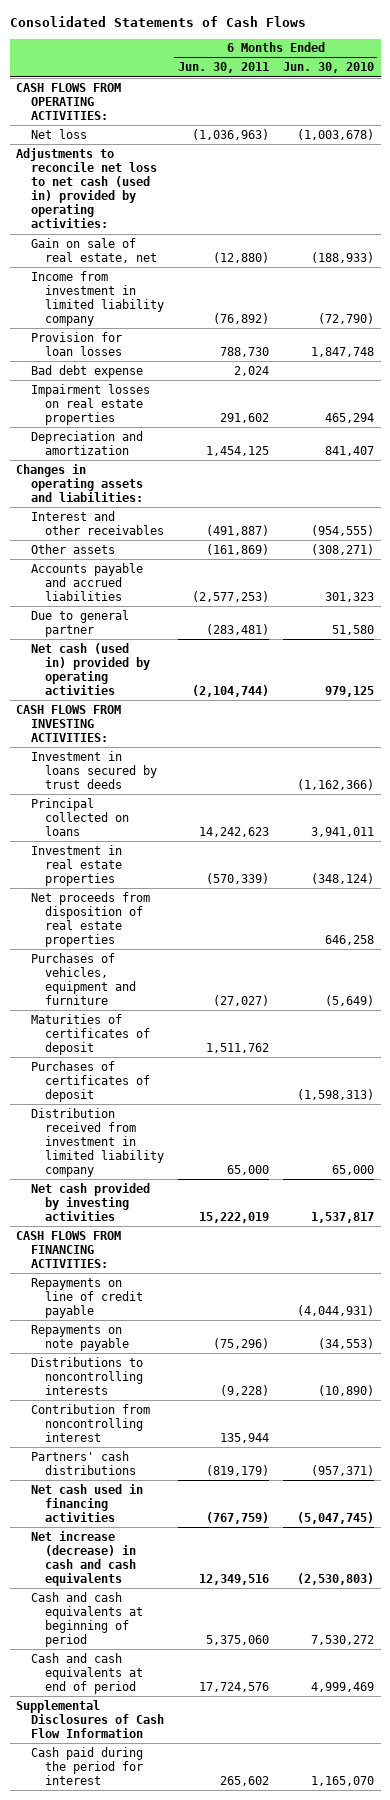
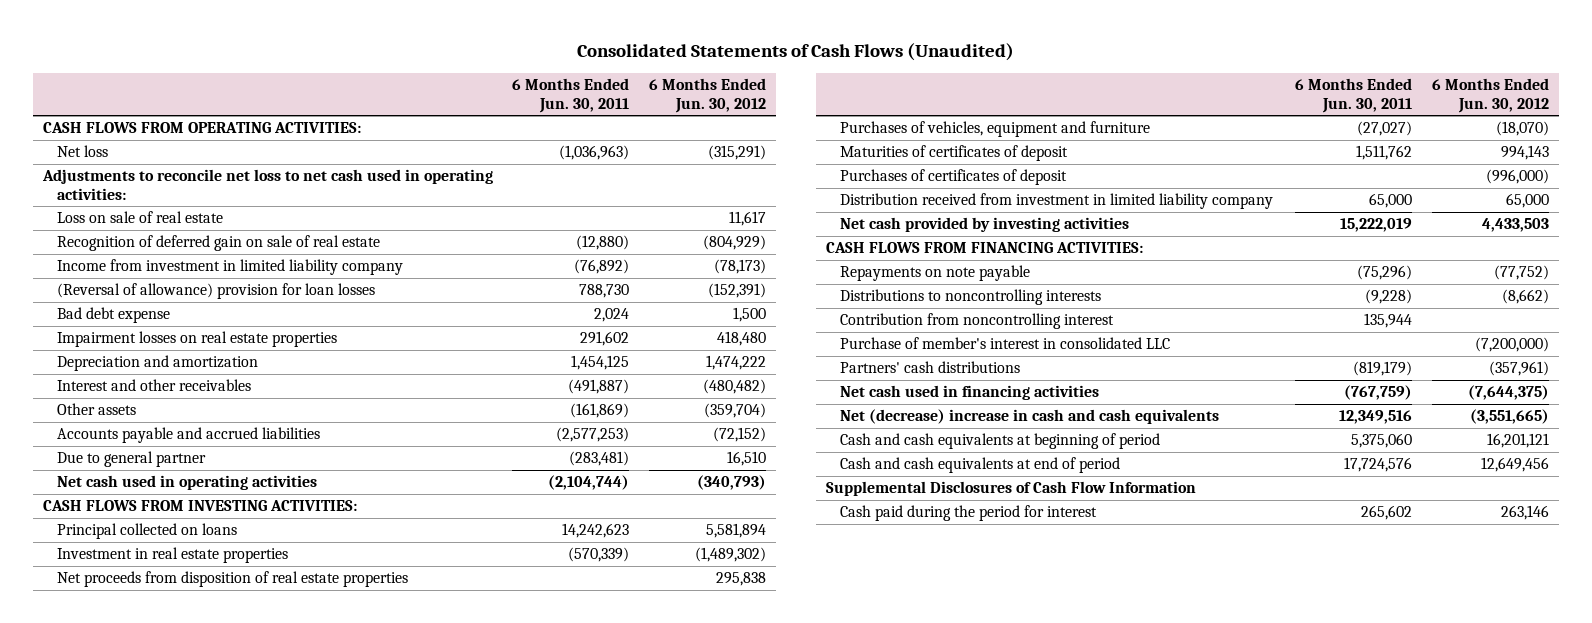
[9,16,306,28] Consolidated Statements of Cash Flows -> [576,43,1014,62] Consolidated Statements of Cash Flows (Unaudited)
[282,62,374,74] Jun. 30, 2010 -> none
none -> [649,78,767,113] 6 Months Ended Jun. 30, 2012
[16,147,157,229] Adjustments to reconcile net loss to net cash (used in) provided by operating activities: -> [41,169,493,200] Adjustments to reconcile net loss to net cash used in operating activities:
none -> [57,211,224,224] Loss on sale of real estate
[30,237,158,263] Gain on sale of real estate, net -> [57,235,381,252] Recognition of deferred gain on sale of real estate
[30,331,123,356] Provision for loan losses -> [57,283,376,300] (Reversal of allowance) provision for loan losses
[16,463,143,502] Changes in operating assets and liabilities: -> none
[30,642,151,696] Net cash (used in) provided by operating activities -> [57,475,318,491] Net cash used in operating activities
[30,750,158,789] Investment in loans secured by trust deeds -> none
[30,1277,144,1318] Repayments on line of credit payable -> none
none -> [840,337,1171,350] Purchase of member's interest in consolidated LLC
[30,1530,137,1587] Net increase (decrease) in cash and cash equivalents -> [840,409,1220,425] Net (decrease) increase in cash and cash equivalents

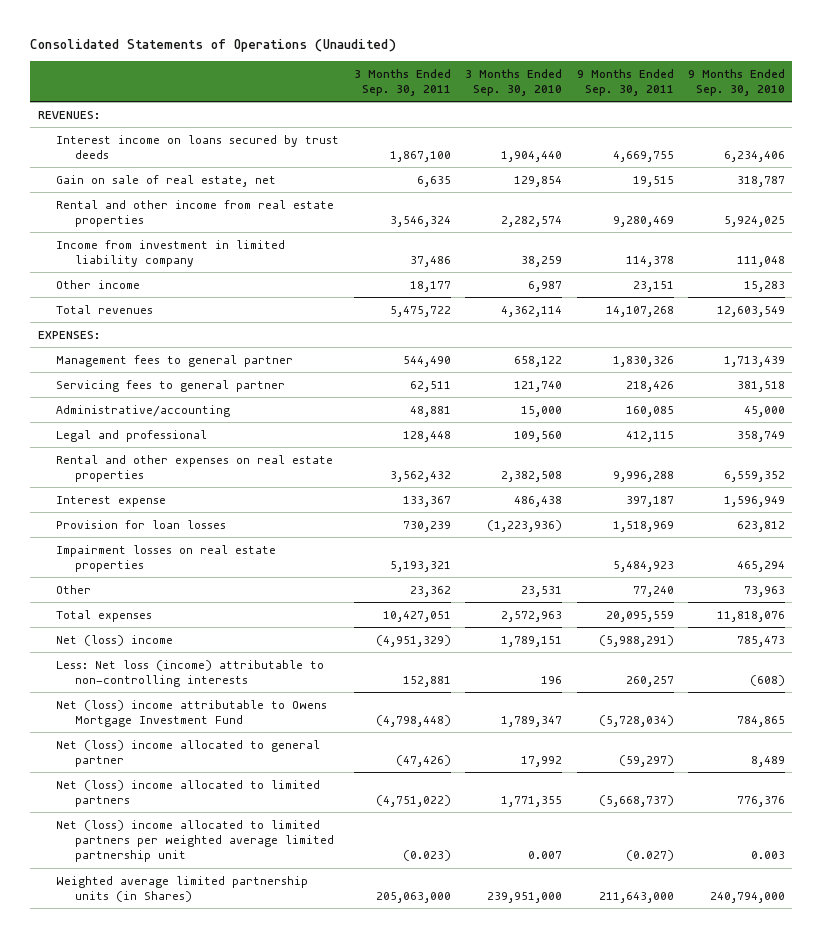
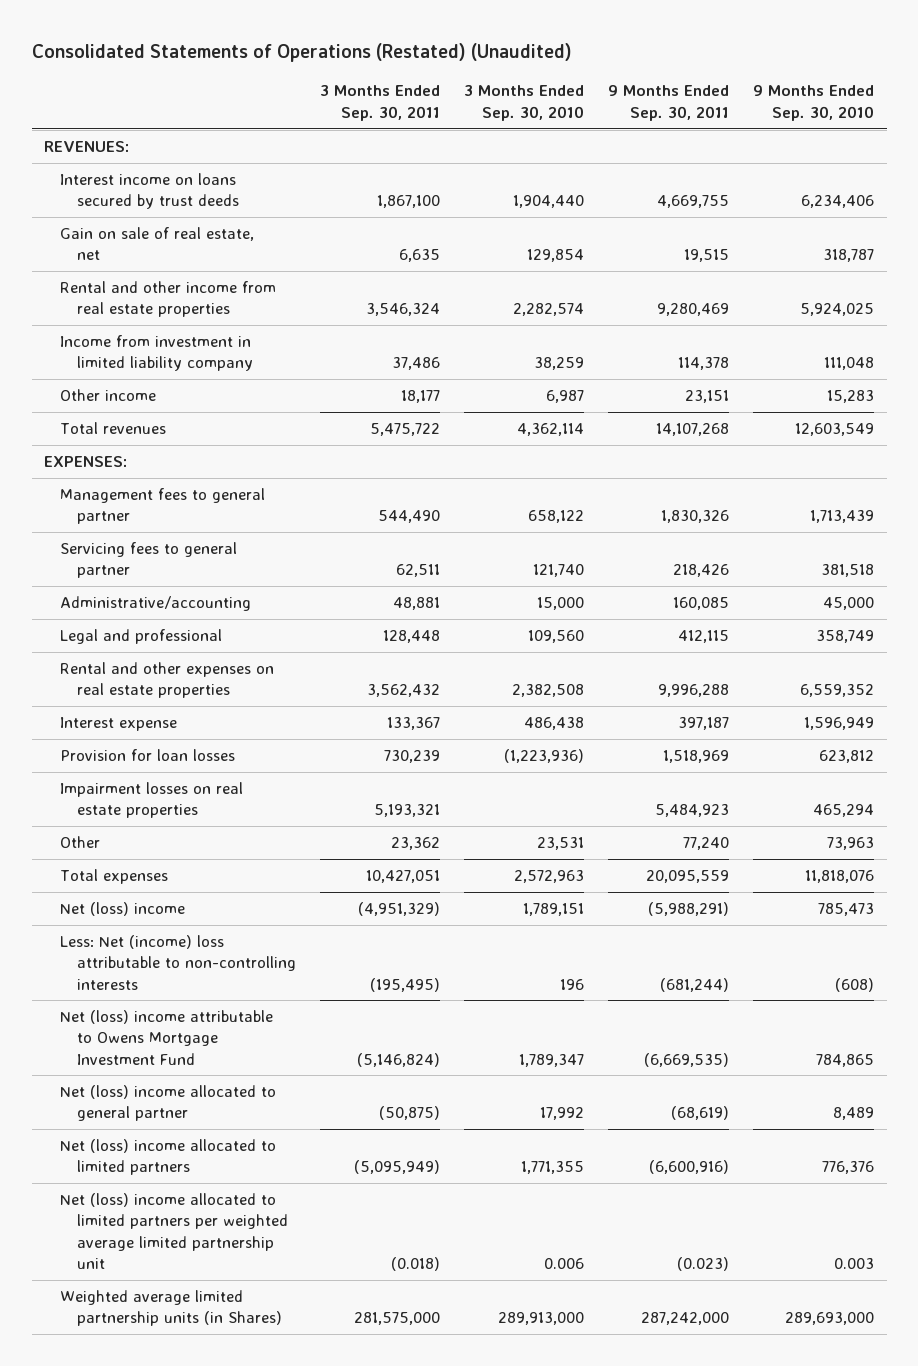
[30,39,397,53] Consolidated Statements of Operations (Unaudited) -> [31,42,572,62] Consolidated Statements of Operations (Restated) (Unaudited)
[56,659,325,687] Less: Net loss (income) attributable to non-controlling interests -> [60,934,296,990] Less: Net (income) loss attributable to non-controlling interests
[402,675,451,687] 152,881 -> [369,977,440,992] (195,495)
[625,675,674,687] 260,257 -> [660,977,730,992] (681,244)
[375,714,451,727] (4,798,448) -> [356,1052,440,1067] (5,146,824)
[598,714,674,727] (5,728,034) -> [644,1052,730,1067] (6,669,535)
[395,754,451,767] (47,426) -> [378,1106,440,1121] (50,875)
[618,754,674,767] (59,297) -> [671,1106,730,1121] (68,619)
[375,794,451,807] (4,751,022) -> [353,1160,440,1175] (5,095,949)
[598,794,674,807] (5,668,737) -> [649,1160,730,1175] (6,600,916)
[402,850,451,862] (0.023) -> [390,1257,440,1272] (0.018)
[528,851,563,860] 0.007 -> [544,1258,585,1270] 0.006
[625,850,674,862] (0.027) -> [677,1257,730,1272] (0.023)
[375,891,451,903] 205,063,000 -> [353,1312,440,1326] 281,575,000
[487,891,563,903] 239,951,000 -> [498,1312,585,1326] 289,913,000
[598,891,674,903] 211,643,000 -> [641,1312,730,1326] 287,242,000
[710,891,786,903] 240,794,000 -> [785,1312,875,1326] 289,693,000

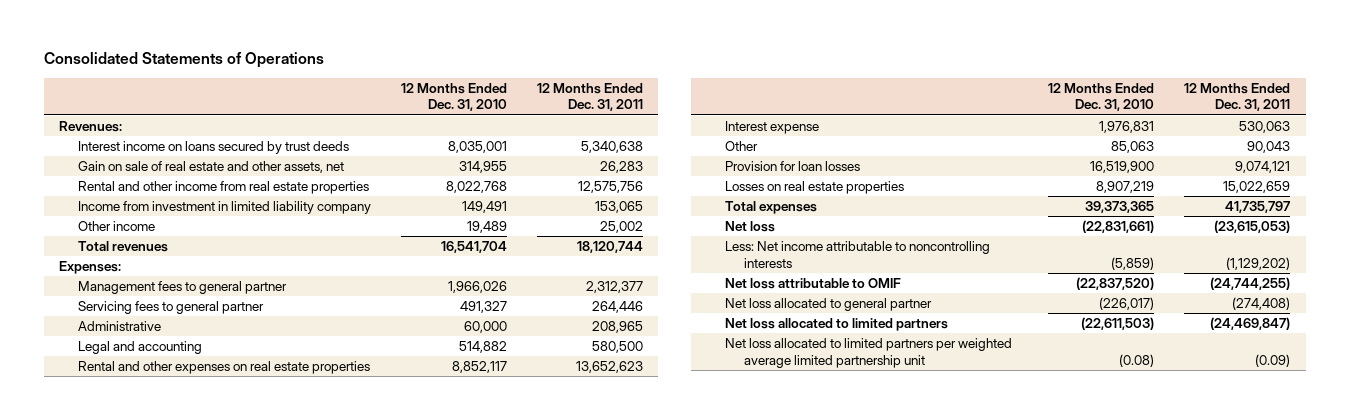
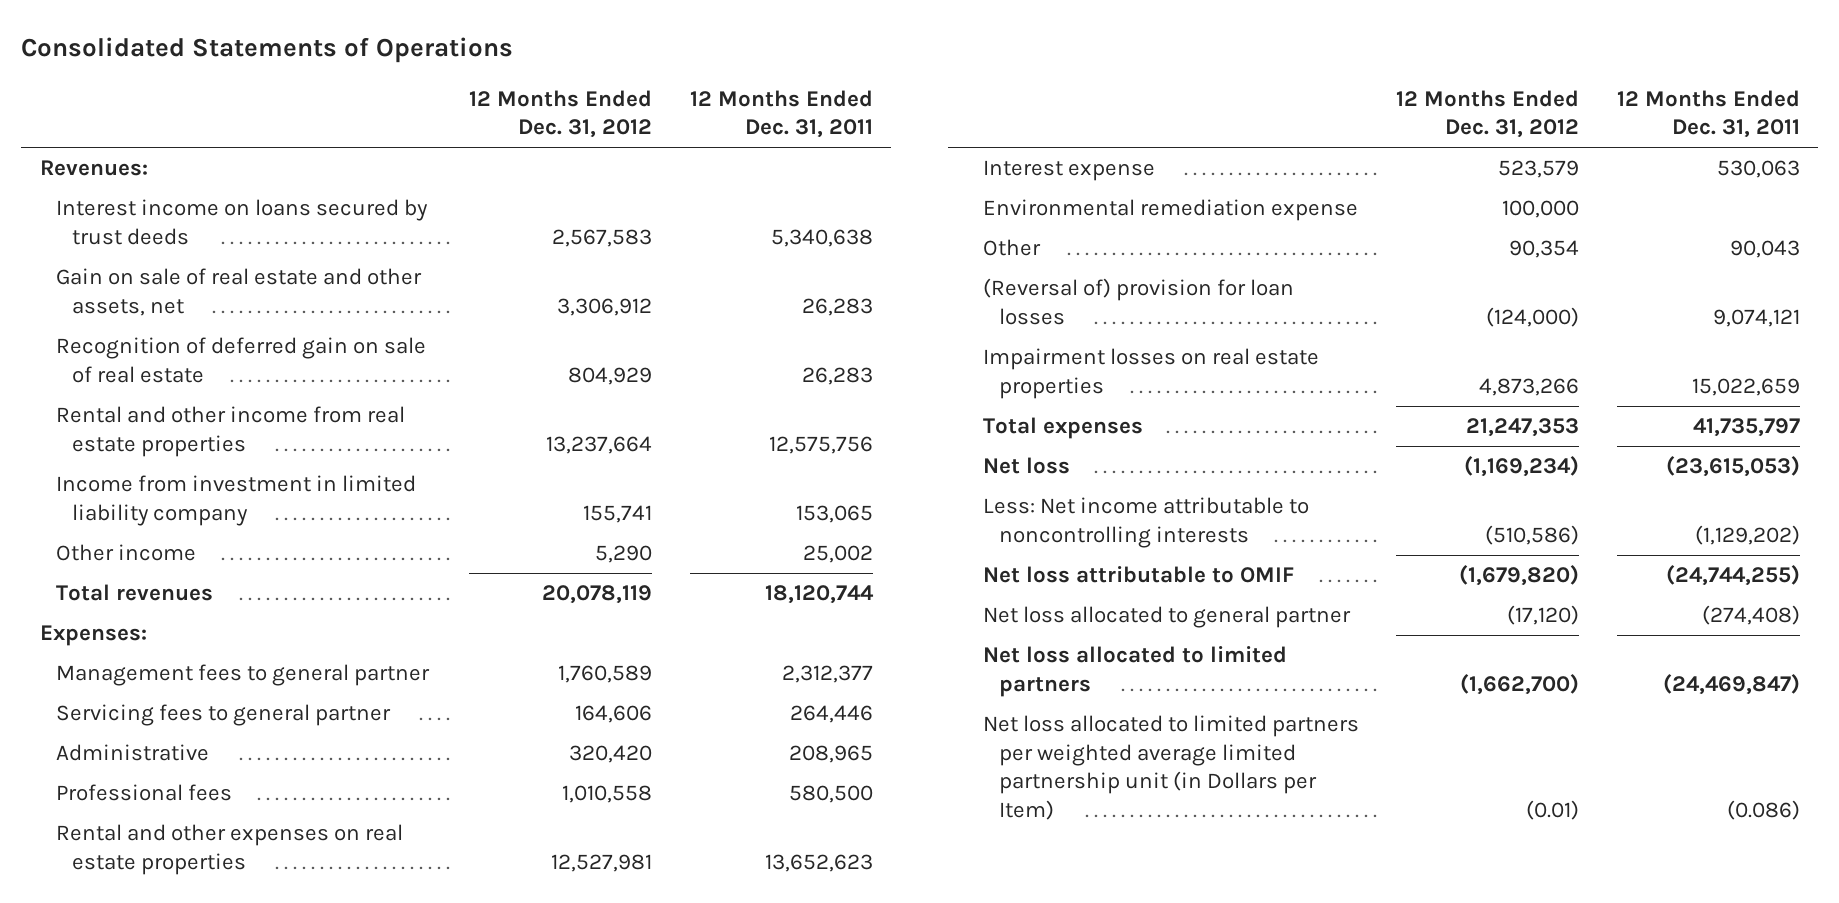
[400,82,507,112] 12 Months Ended Dec. 31, 2010 -> none
none -> [469,89,653,139] 12 Months Ended Dec. 31, 2012
none -> [55,337,426,383] Recognition of deferred gain on sale of real estate
[77,340,202,354] Legal and accounting -> [55,784,232,802] Professional fees
none -> [982,199,1358,222] Environmental remediation expense
[725,160,861,171] Provision for loan losses -> [982,278,1294,325] (Reversal of) provision for loan losses
[725,180,905,194] Losses on real estate properties -> [982,348,1319,399] Impairment losses on real estate properties
[725,337,1013,368] Net loss allocated to limited partners per weighted average limited partnership unit -> [982,715,1359,820] Net loss allocated to limited partners per weighted average limited partnership unit (in Dollars per Item)
[1255,353,1291,367] (0.09) -> [1726,799,1800,820] (0.086)

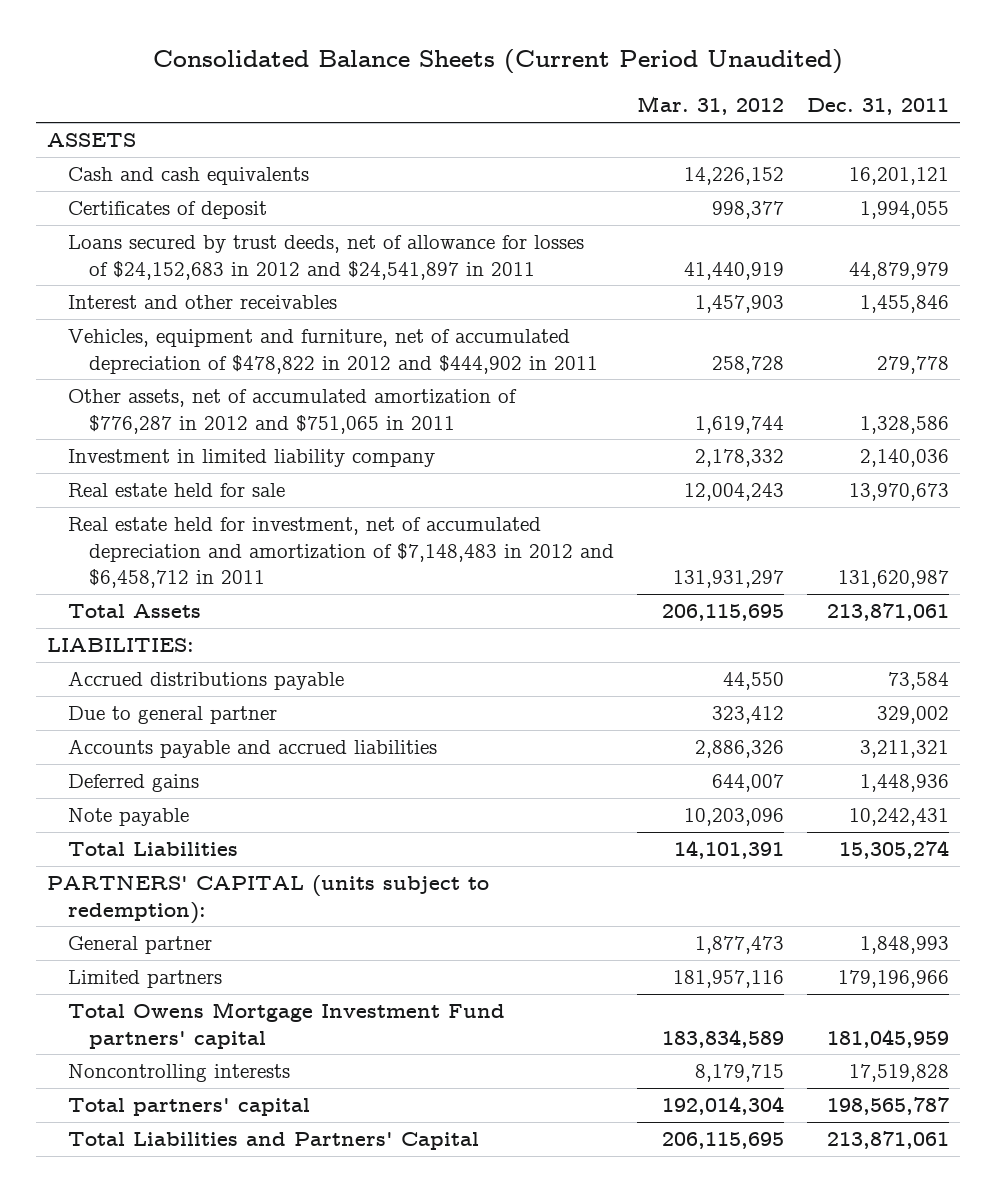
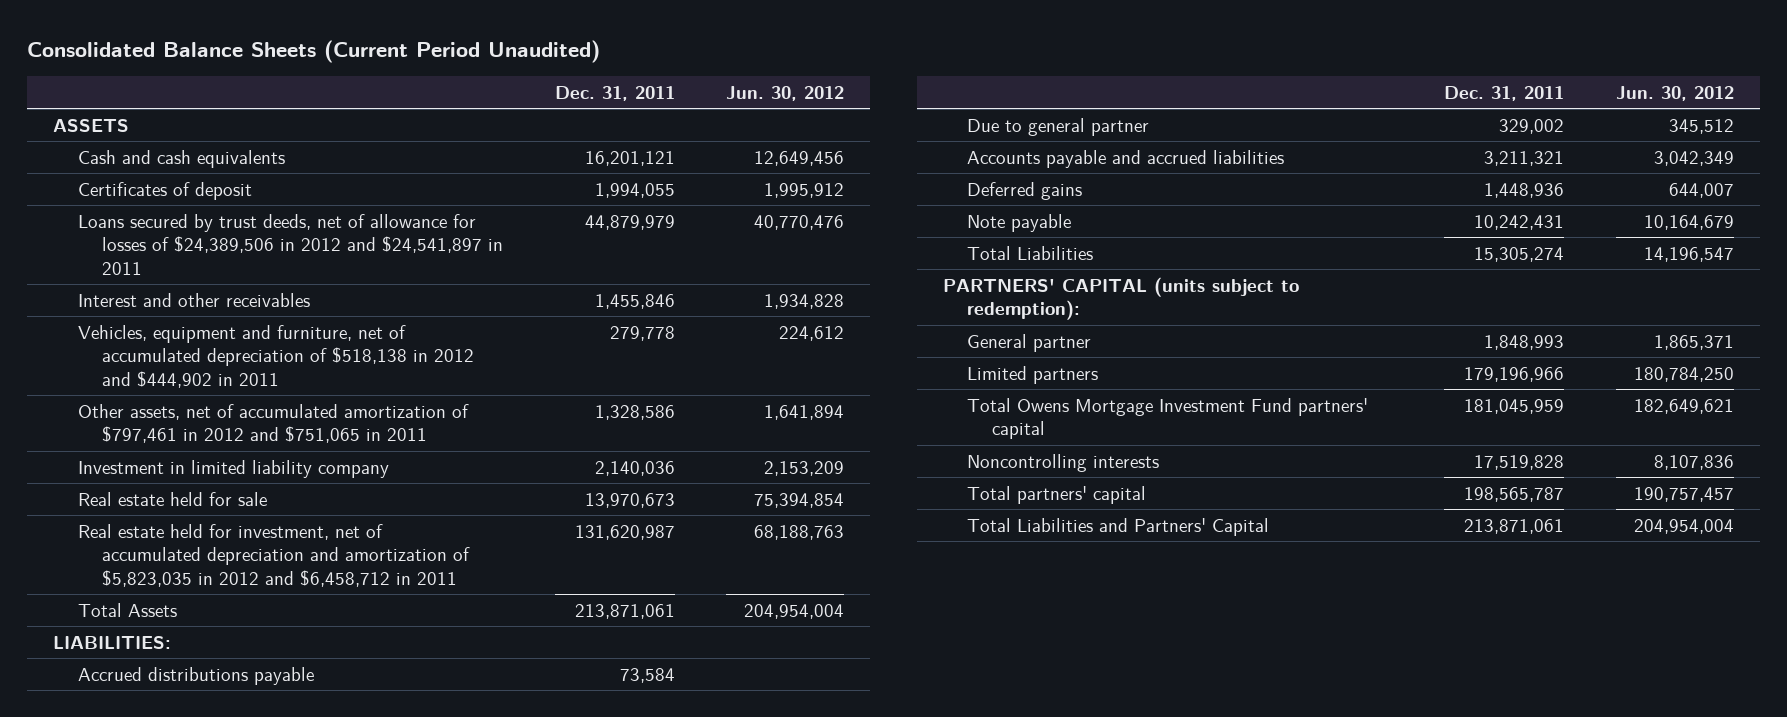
[636,96,784,116] Mar. 31, 2012 -> none
none -> [726,85,845,101] Jun. 30, 2012
[67,235,584,280] Loans secured by trust deeds, net of allowance for losses of $24,152,683 in 2012 and $24,541,897 in 2011 -> [77,213,504,275] Loans secured by trust deeds, net of allowance for losses of $24,389,506 in 2012 and $24,541,897 in 2011
[67,329,598,374] Vehicles, equipment and furniture, net of accumulated depreciation of $478,822 in 2012 and $444,902 in 2011 -> [77,324,475,388] Vehicles, equipment and furniture, net of accumulated depreciation of $518,138 in 2012 and $444,902 in 2011
[67,389,517,434] Other assets, net of accumulated amortization of $776,287 in 2012 and $751,065 in 2011 -> [77,403,469,444] Other assets, net of accumulated amortization of $797,461 in 2012 and $751,065 in 2011
[67,517,614,588] Real estate held for investment, net of accumulated depreciation and amortization of $7,148,483 in 2012 and $6,458,712 in 2011 -> [77,523,471,587] Real estate held for investment, net of accumulated depreciation and amortization of $5,823,035 in 2012 and $6,458,712 in 2011

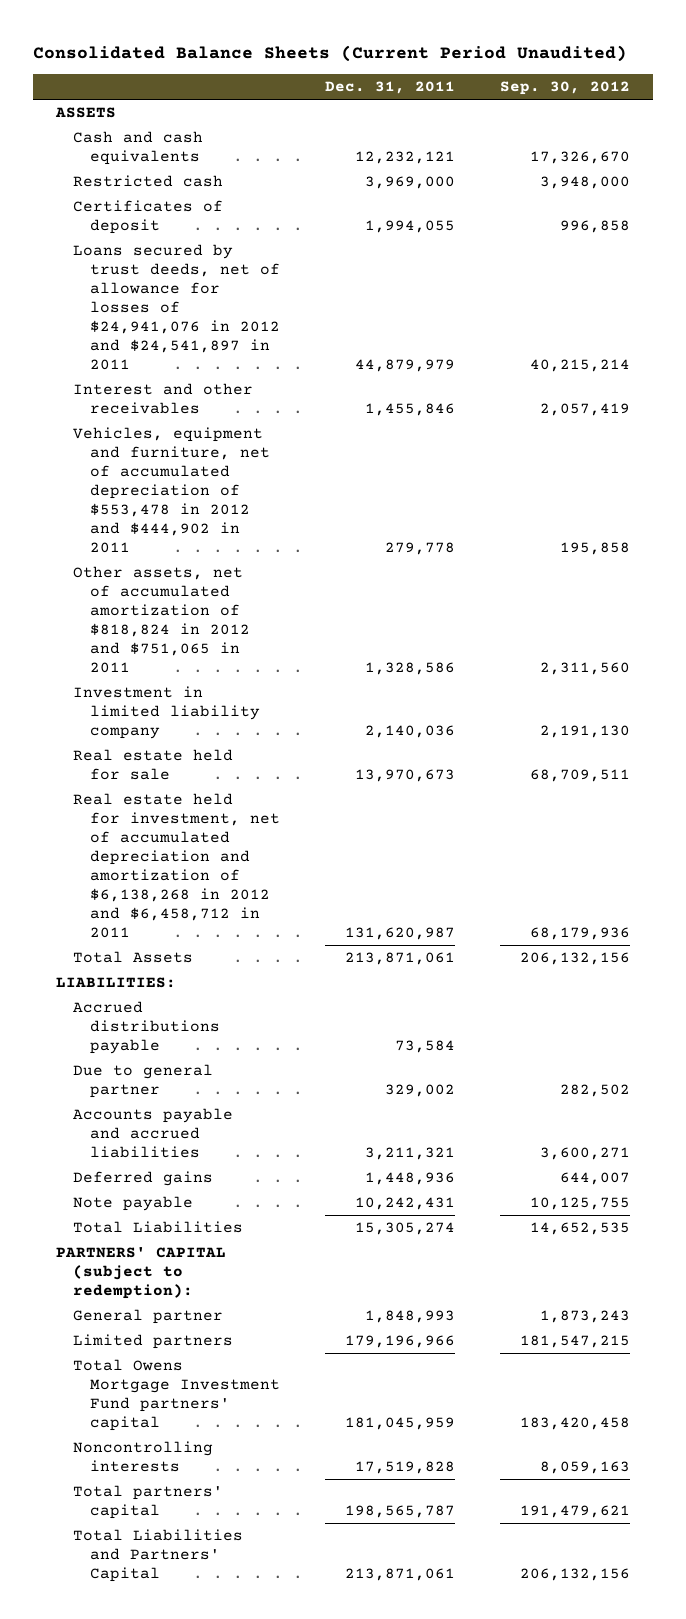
[726,85,845,101] Jun. 30, 2012 -> none
none -> [500,80,631,95] Sep. 30, 2012
[584,150,675,166] 16,201,121 -> [355,151,456,165] 12,232,121
none -> [73,175,224,188] Restricted cash
[77,213,504,275] Loans secured by trust deeds, net of allowance for losses of $24,389,506 in 2012 and $24,541,897 in 2011 -> [73,244,280,371] Loans secured by trust deeds, net of allowance for losses of $24,941,076 in 2012 and $24,541,897 in 2011
[77,324,475,388] Vehicles, equipment and furniture, net of accumulated depreciation of $518,138 in 2012 and $444,902 in 2011 -> [73,427,270,554] Vehicles, equipment and furniture, net of accumulated depreciation of $553,478 in 2012 and $444,902 in 2011
[77,403,469,444] Other assets, net of accumulated amortization of $797,461 in 2012 and $751,065 in 2011 -> [73,566,250,674] Other assets, net of accumulated amortization of $818,824 in 2012 and $751,065 in 2011
[77,523,471,587] Real estate held for investment, net of accumulated depreciation and amortization of $5,823,035 in 2012 and $6,458,712 in 2011 -> [73,793,280,939] Real estate held for investment, net of accumulated depreciation and amortization of $6,138,268 in 2012 and $6,458,712 in 2011
[943,276,1300,321] PARTNERS' CAPITAL (units subject to redemption): -> [56,1247,227,1300] PARTNERS' CAPITAL (subject to redemption):

